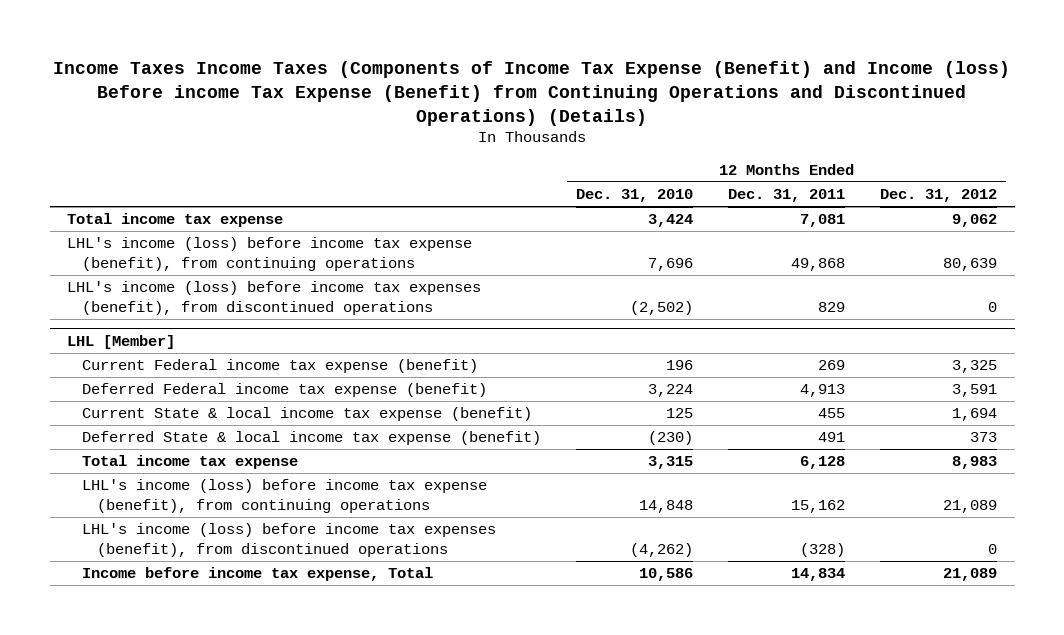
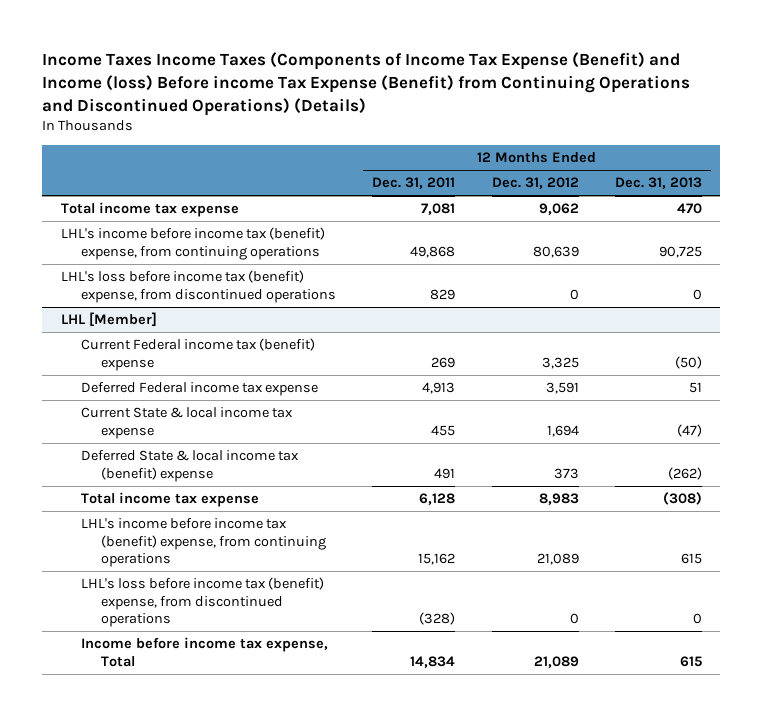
[575,189,693,203] Dec. 31, 2010 -> none
none -> [615,177,703,190] Dec. 31, 2013
[67,237,473,271] LHL's income (loss) before income tax expense (benefit), from continuing operations -> [60,227,325,260] LHL's income before income tax (benefit) expense, from continuing operations
[67,281,482,315] LHL's income (loss) before income tax expenses (benefit), from discontinued operations -> [60,270,336,303] LHL's loss before income tax (benefit) expense, from discontinued operations
[81,359,478,374] Current Federal income tax expense (benefit) -> [80,338,315,371] Current Federal income tax (benefit) expense
[81,383,487,398] Deferred Federal income tax expense (benefit) -> [80,382,318,397] Deferred Federal income tax expense
[81,407,532,422] Current State & local income tax expense (benefit) -> [80,407,293,439] Current State & local income tax expense
[81,431,541,446] Deferred State & local income tax expense (benefit) -> [80,450,299,482] Deferred State & local income tax (benefit) expense
[81,479,487,513] LHL's income (loss) before income tax expense (benefit), from continuing operations -> [80,518,326,568] LHL's income before income tax (benefit) expense, from continuing operations
[81,523,496,557] LHL's income (loss) before income tax expenses (benefit), from discontinued operations -> [80,577,324,628] LHL's loss before income tax (benefit) expense, from discontinued operations

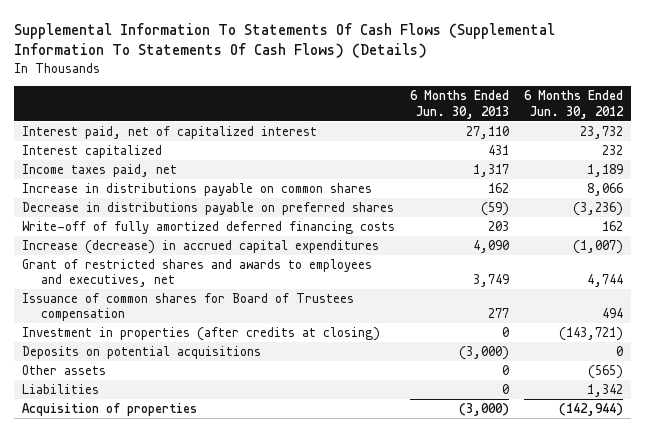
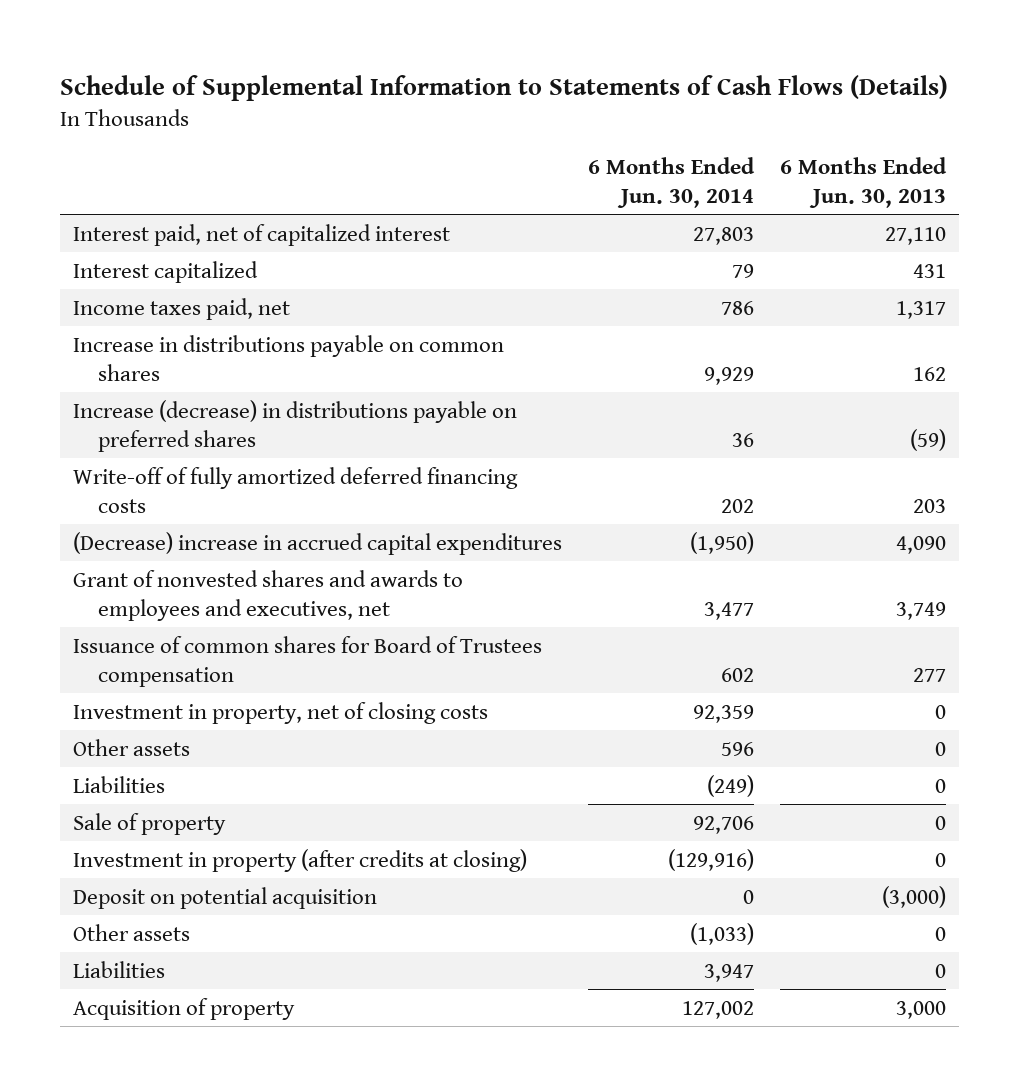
[14,22,556,59] Supplemental Information To Statements Of Cash Flows (Supplemental Information To Statements Of Cash Flows) (Details) -> [60,75,949,102] Schedule of Supplemental Information to Statements of Cash Flows (Details)
[524,90,625,119] 6 Months Ended Jun. 30, 2012 -> none
none -> [588,156,756,208] 6 Months Ended Jun. 30, 2014
[21,202,394,216] Decrease in distributions payable on preferred shares -> [73,399,518,452] Increase (decrease) in distributions payable on preferred shares
[21,240,379,255] Increase (decrease) in accrued capital expenditures -> [73,531,563,555] (Decrease) increase in accrued capital expenditures
[21,259,372,288] Grant of restricted shares and awards to employees and executives, net -> [73,569,464,621] Grant of nonvested shares and awards to employees and executives, net
[21,327,380,342] Investment in properties (after credits at closing) -> none
[21,346,261,360] Deposits on potential acquisitions -> none
none -> [73,701,489,724] Investment in property, net of closing costs
none -> [73,812,227,835] Sale of property
none -> [73,848,528,872] Investment in property (after credits at closing)
none -> [73,886,378,909] Deposit on potential acquisition
none -> [73,923,191,941] Other assets
none -> [73,960,166,978] Liabilities
[21,403,197,417] Acquisition of properties -> [73,997,296,1020] Acquisition of property
[459,403,510,417] (3,000) -> [895,1000,946,1019] 3,000

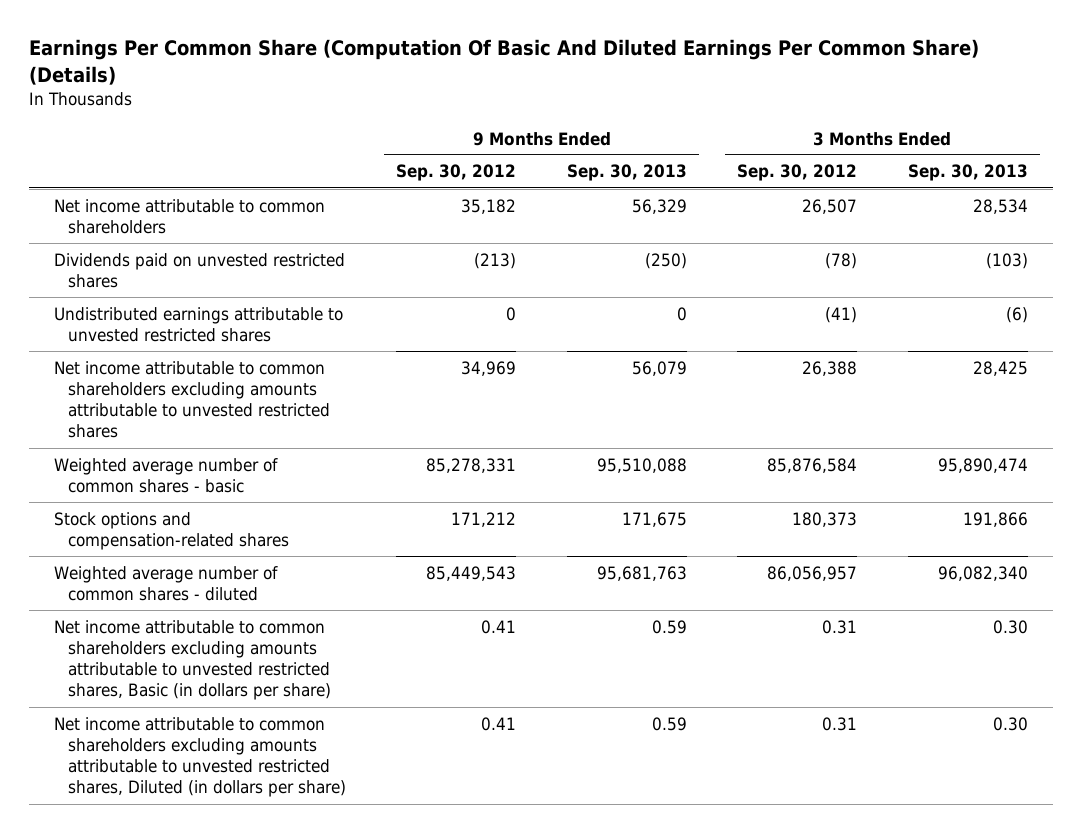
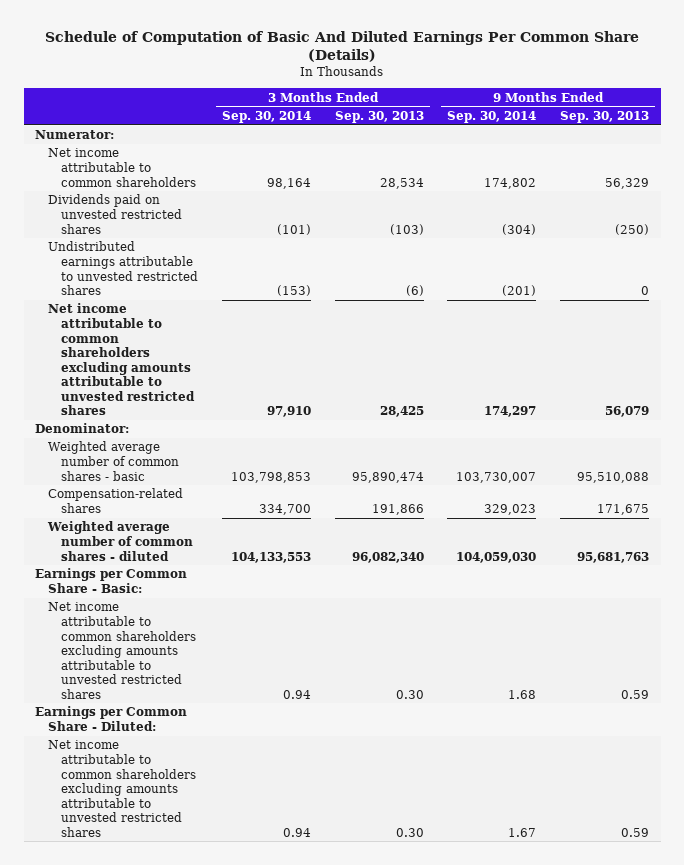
[28,39,979,85] Earnings Per Common Share (Computation Of Basic And Diluted Earnings Per Common Share) (Details) -> [45,30,640,63] Schedule of Computation of Basic And Diluted Earnings Per Common Share (Details)
[396,164,517,182] Sep. 30, 2012 -> none
[737,164,858,182] Sep. 30, 2012 -> none
none -> [222,110,312,123] Sep. 30, 2014
none -> [447,110,537,123] Sep. 30, 2014
none -> [35,130,115,140] Numerator:
none -> [35,423,130,434] Denominator:
[53,511,289,550] Stock options and compensation-related shares -> [48,488,184,514] Compensation-related shares
none -> [35,568,188,594] Earnings per Common Share - Basic:
[53,619,331,701] Net income attributable to common shareholders excluding amounts attributable to unvested restricted shares, Basic (in dollars per share) -> [48,602,197,699] Net income attributable to common shareholders excluding amounts attributable to unvested restricted shares
none -> [35,706,188,732] Earnings per Common Share - Diluted:
[53,716,346,798] Net income attributable to common shareholders excluding amounts attributable to unvested restricted shares, Diluted (in dollars per share) -> [48,740,197,837] Net income attributable to common shareholders excluding amounts attributable to unvested restricted shares

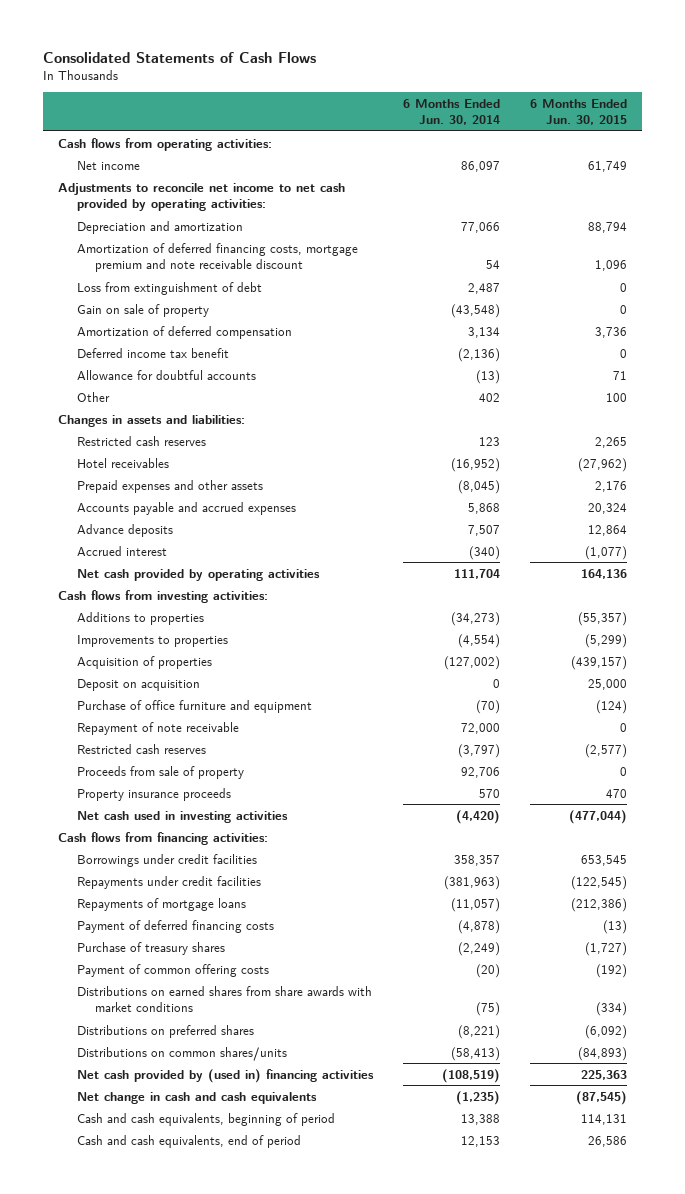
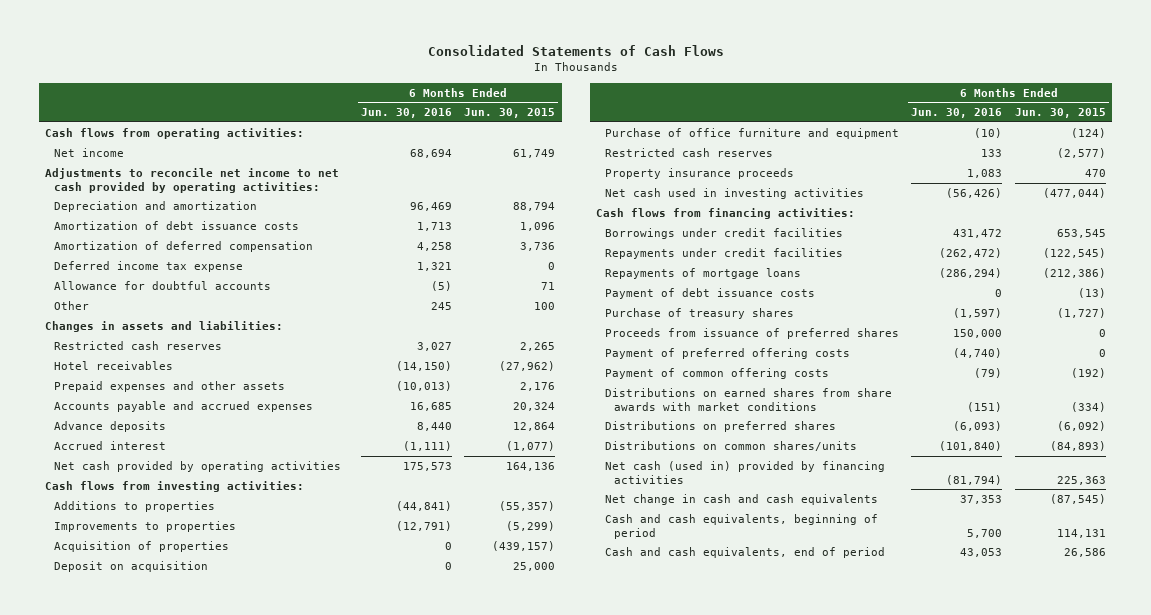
[403,98,501,125] 6 Months Ended Jun. 30, 2014 -> none
none -> [360,108,452,119] Jun. 30, 2016
[76,281,262,295] Loss from extinguishment of debt -> none
[76,303,209,317] Gain on sale of property -> none
[76,242,358,272] Amortization of deferred financing costs, mortgage premium and note receivable discount -> [54,220,300,230] Amortization of debt issuance costs
[76,347,229,358] Deferred income tax benefit -> [54,260,244,272] Deferred income tax expense
[76,721,239,735] Repayment of note receivable -> none
[76,765,244,779] Proceeds from sale of property -> none
[76,919,274,933] Payment of deferred financing costs -> [604,287,815,299] Payment of debt issuance costs
none -> [604,327,899,339] Proceeds from issuance of preferred shares
none -> [604,347,850,359] Payment of preferred offering costs
[76,1068,374,1083] Net cash provided by (used in) financing activities -> [604,460,885,484] Net cash (used in) provided by financing activities

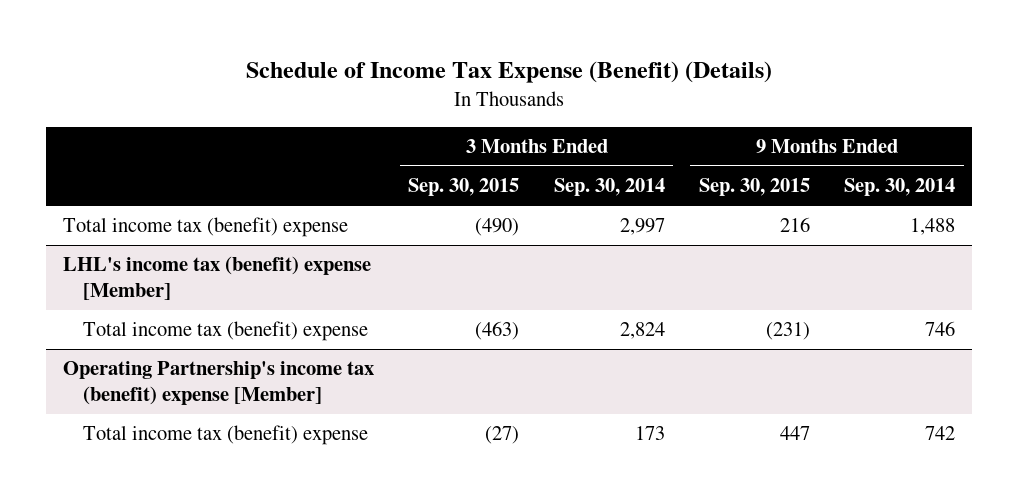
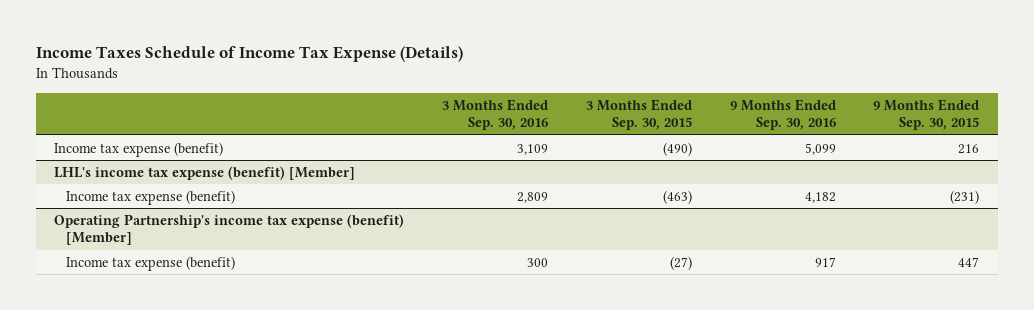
[246,61,773,84] Schedule of Income Tax Expense (Benefit) (Details) -> [35,46,463,63] Income Taxes Schedule of Income Tax Expense (Details)
[553,178,665,197] Sep. 30, 2014 -> none
[844,178,956,197] Sep. 30, 2014 -> none
none -> [442,98,549,131] 3 Months Ended Sep. 30, 2016
none -> [729,98,836,131] 9 Months Ended Sep. 30, 2016
[63,217,349,238] Total income tax (benefit) expense -> [54,141,224,157] Income tax expense (benefit)
[63,256,372,301] LHL's income tax (benefit) expense [Member] -> [54,165,356,180] LHL's income tax expense (benefit) [Member]
[83,321,369,342] Total income tax (benefit) expense -> [66,189,236,205] Income tax expense (benefit)
[63,361,375,406] Operating Partnership's income tax (benefit) expense [Member] -> [54,213,405,246] Operating Partnership's income tax expense (benefit) [Member]
[83,425,369,446] Total income tax (benefit) expense -> [66,255,236,271] Income tax expense (benefit)

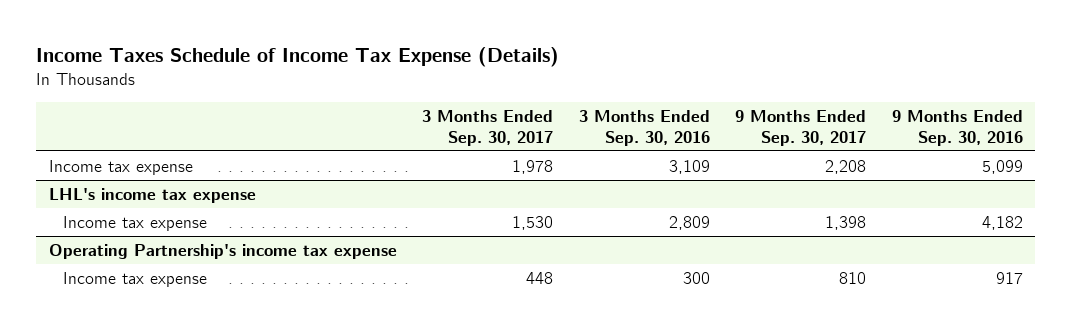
[585,98,692,131] 3 Months Ended Sep. 30, 2015 -> none
[873,98,980,131] 9 Months Ended Sep. 30, 2015 -> none
none -> [422,109,554,146] 3 Months Ended Sep. 30, 2017
none -> [735,109,867,146] 9 Months Ended Sep. 30, 2017
[54,141,224,157] Income tax expense (benefit) -> [48,159,193,175] Income tax expense
[54,165,356,180] LHL's income tax expense (benefit) [Member] -> [48,187,256,203] LHL's income tax expense
[66,189,236,205] Income tax expense (benefit) -> [62,215,207,231] Income tax expense
[54,213,405,246] Operating Partnership's income tax expense (benefit) [Member] -> [48,243,397,259] Operating Partnership's income tax expense
[66,255,236,271] Income tax expense (benefit) -> [62,271,207,287] Income tax expense

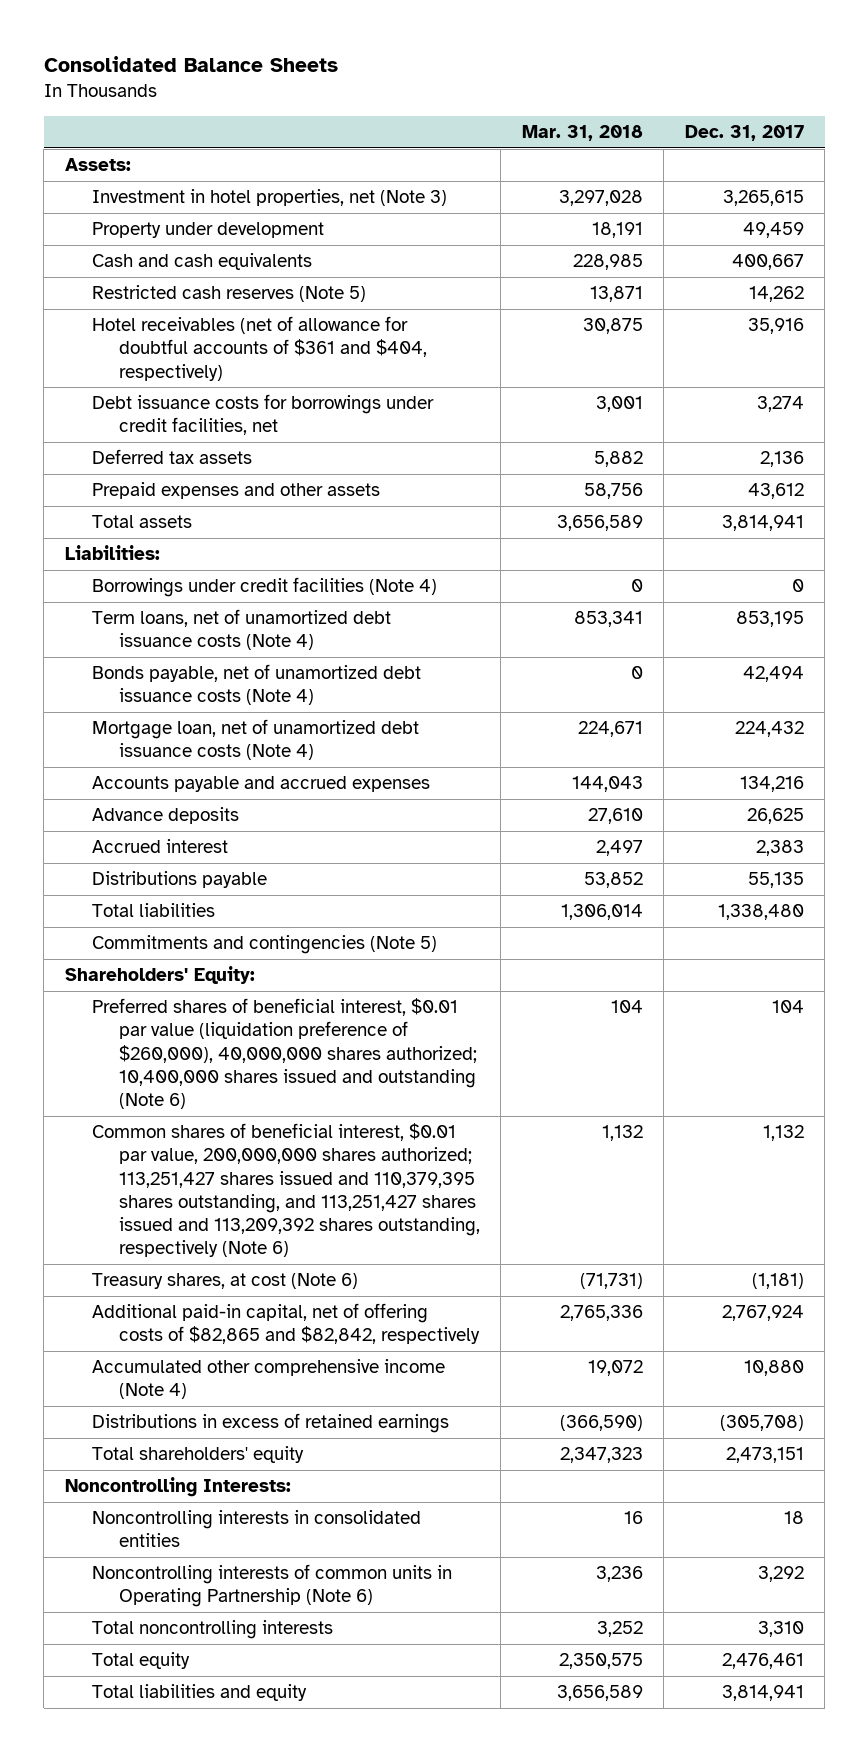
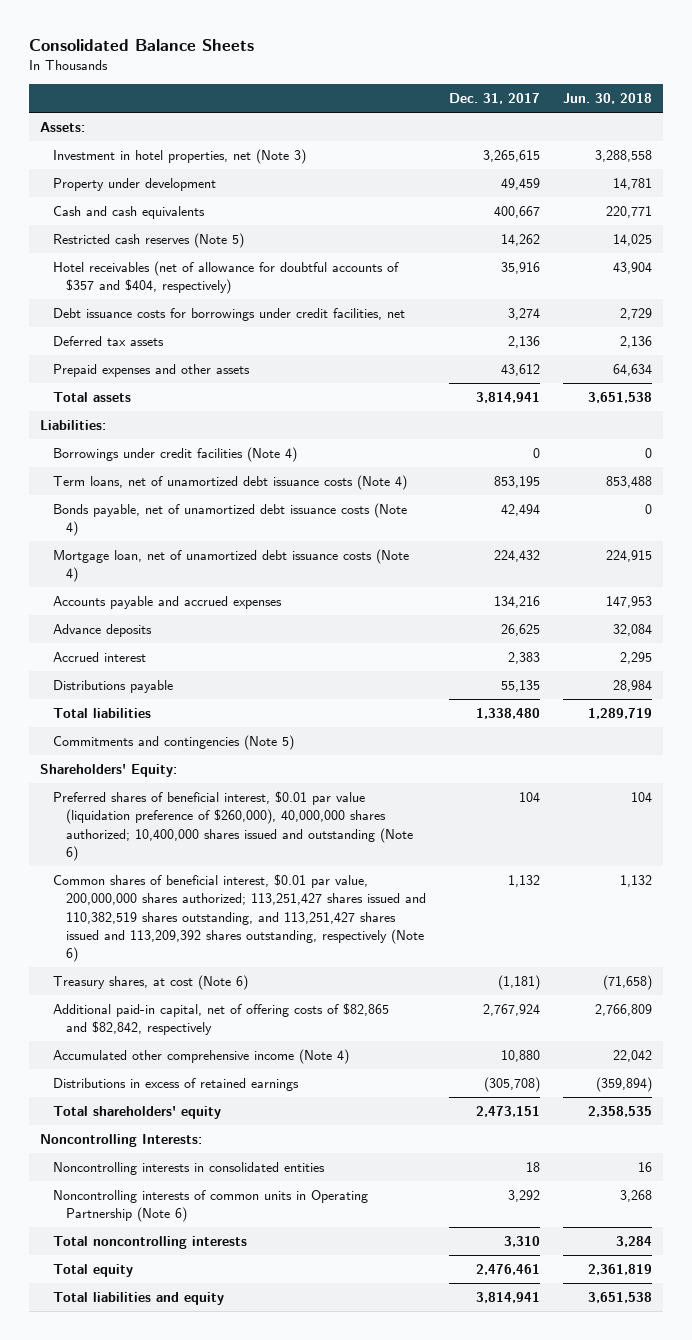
[521,125,643,142] Mar. 31, 2018 -> none
none -> [562,93,652,105] Jun. 30, 2018
[91,316,428,381] Hotel receivables (net of allowance for doubtful accounts of $361 and $404, respectively) -> [53,260,400,295] Hotel receivables (net of allowance for doubtful accounts of $357 and $404, respectively)
[91,1123,481,1257] Common shares of beneficial interest, $0.01 par value, 200,000,000 shares authorized; 113,251,427 shares issued and 110,379,395 shares outstanding, and 113,251,427 shares issued and 113,209,392 shares outstanding, respectively (Note 6) -> [53,873,427,963] Common shares of beneficial interest, $0.01 par value, 200,000,000 shares authorized; 113,251,427 shares issued and 110,382,519 shares outstanding, and 113,251,427 shares issued and 113,209,392 shares outstanding, respectively (Note 6)

